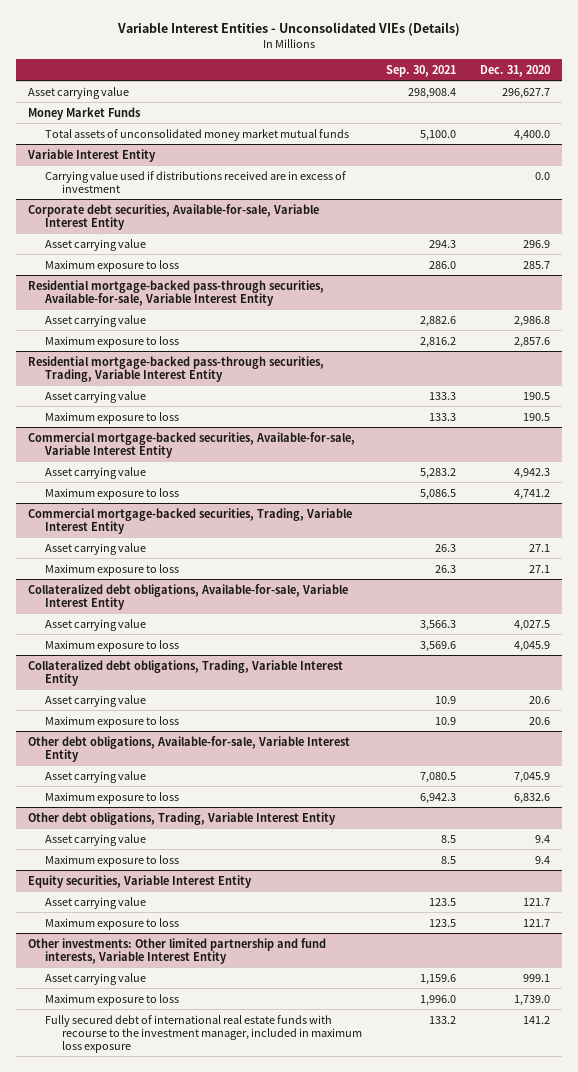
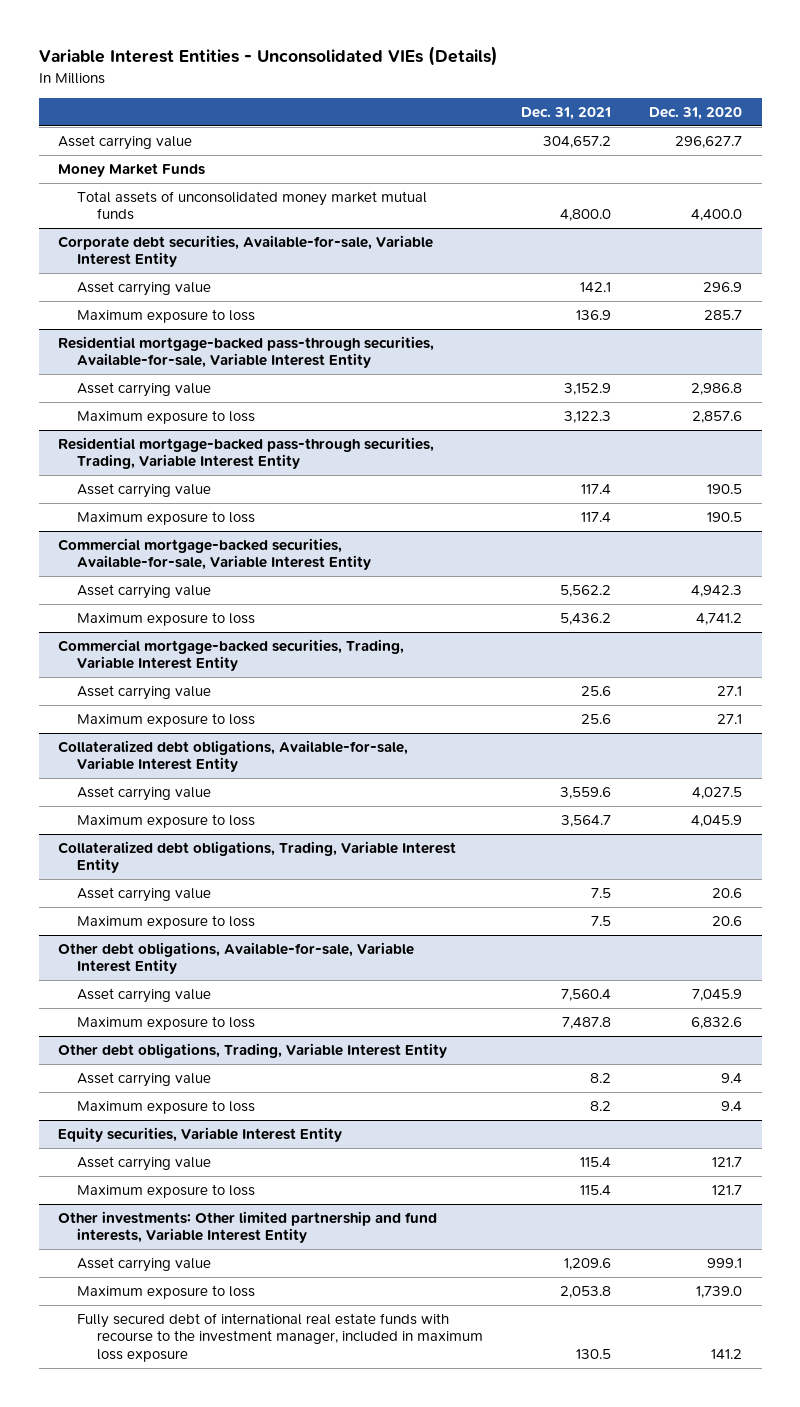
[386,64,457,77] Sep. 30, 2021 -> none
none -> [521,107,612,121] Dec. 31, 2021
[27,148,157,162] Variable Interest Entity -> none
[45,170,347,193] Carrying value used if distributions received are in excess of investment -> none

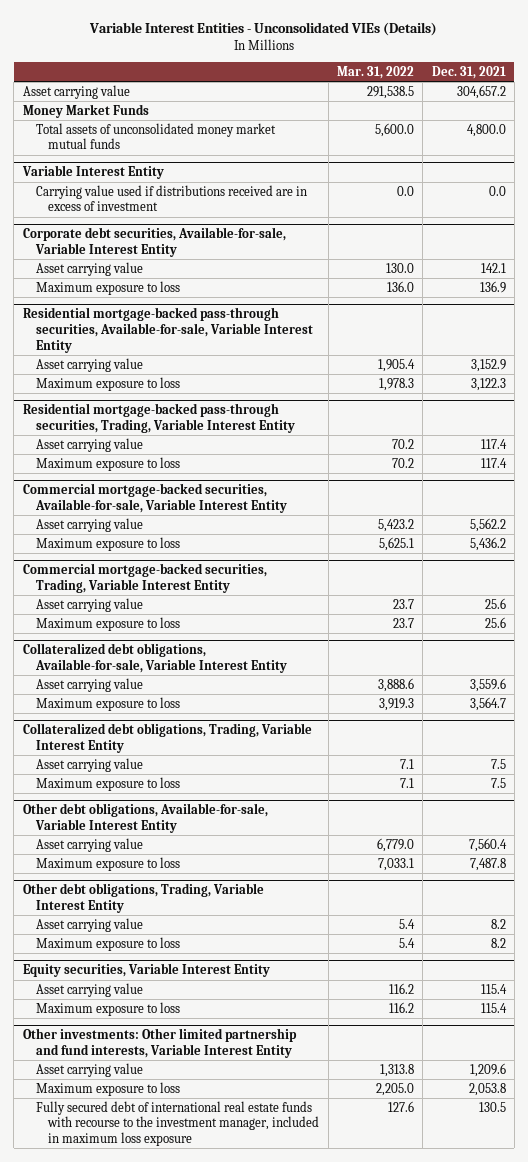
[649,107,743,121] Dec. 31, 2020 -> none
none -> [337,65,415,79] Mar. 31, 2022
none -> [21,165,164,180] Variable Interest Entity
none -> [35,184,307,212] Carrying value used if distributions received are in excess of investment

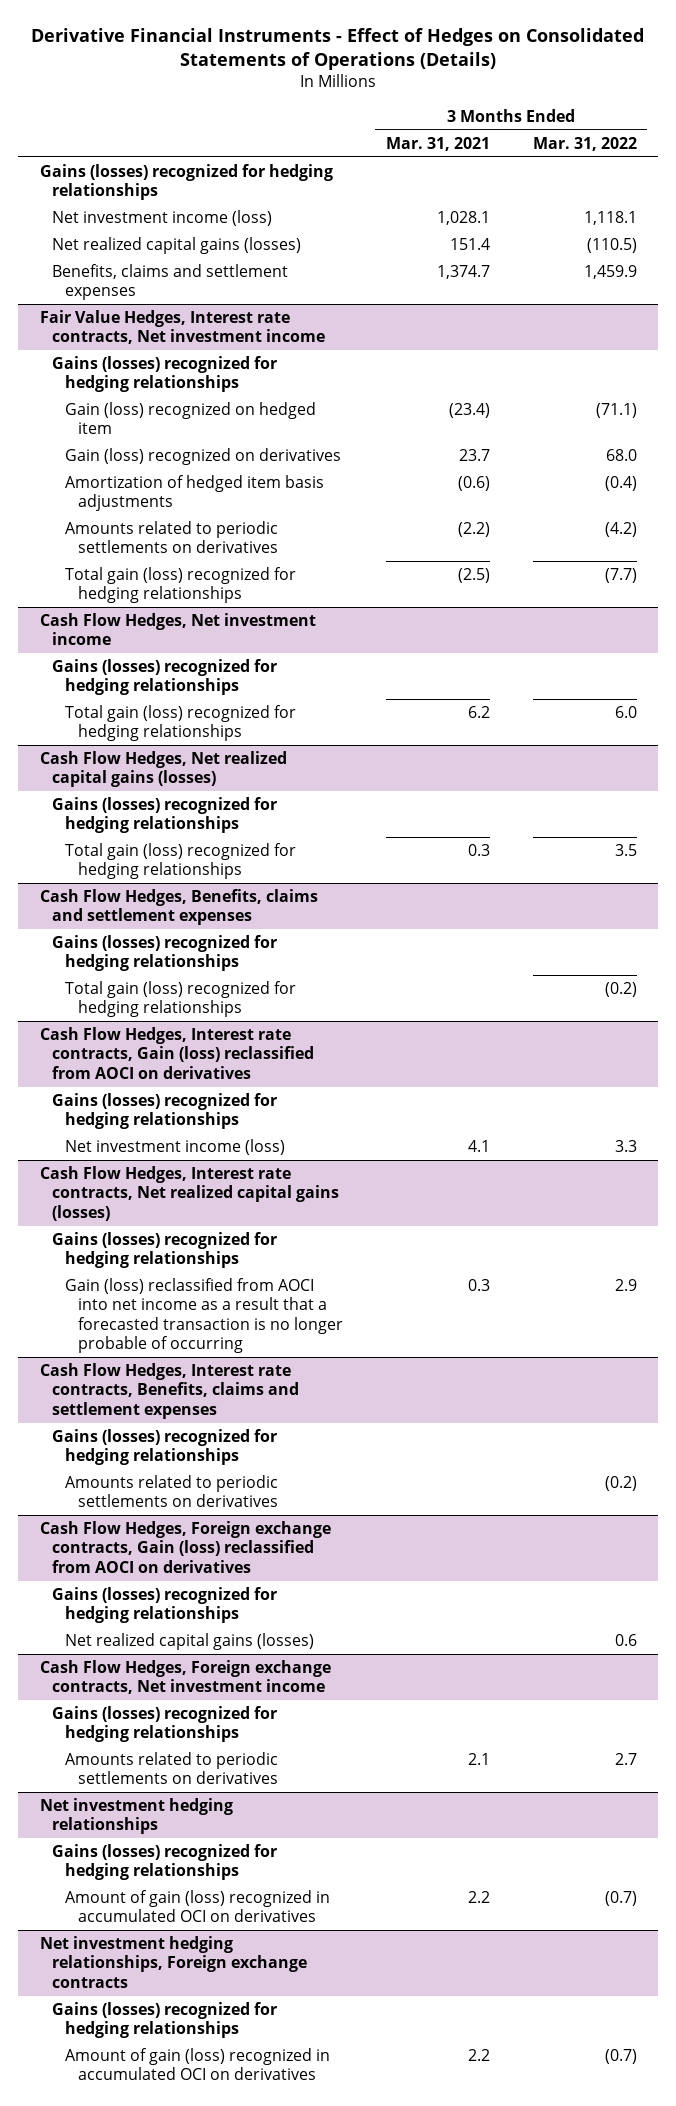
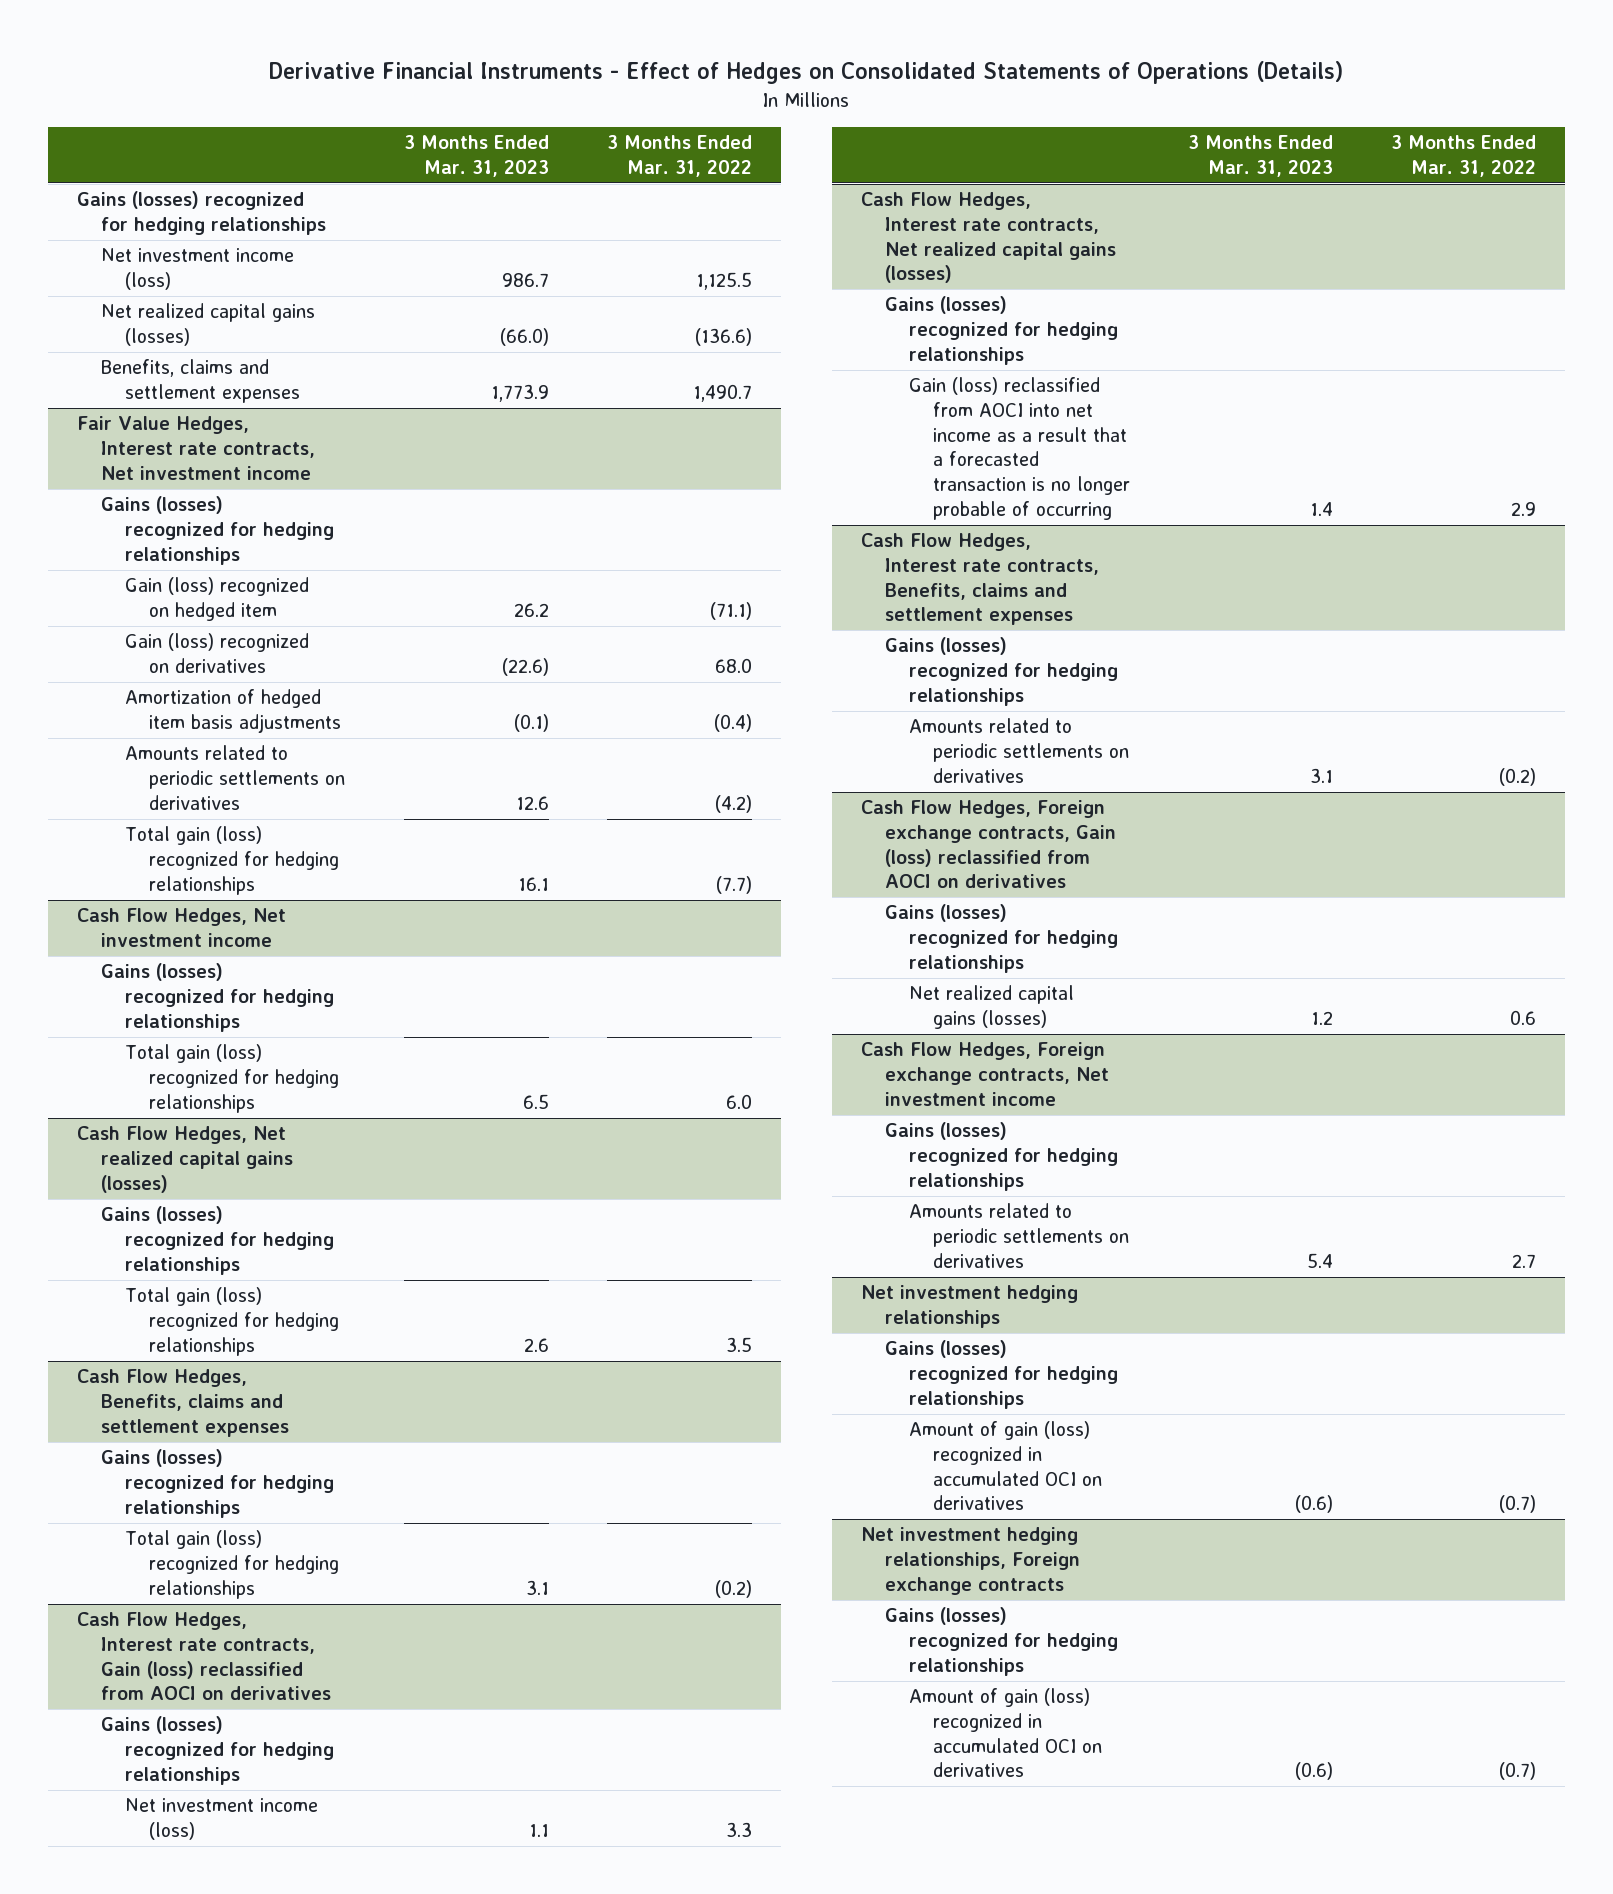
[385,136,490,151] Mar. 31, 2021 -> none
none -> [404,135,550,177] 3 Months Ended Mar. 31, 2023
[583,211,637,226] 1,118.1 -> [696,272,753,291] 1,125.5
[586,238,637,254] (110.5) -> [695,328,753,347] (136.6)
[583,265,637,280] 1,459.9 -> [693,384,753,403] 1,490.7

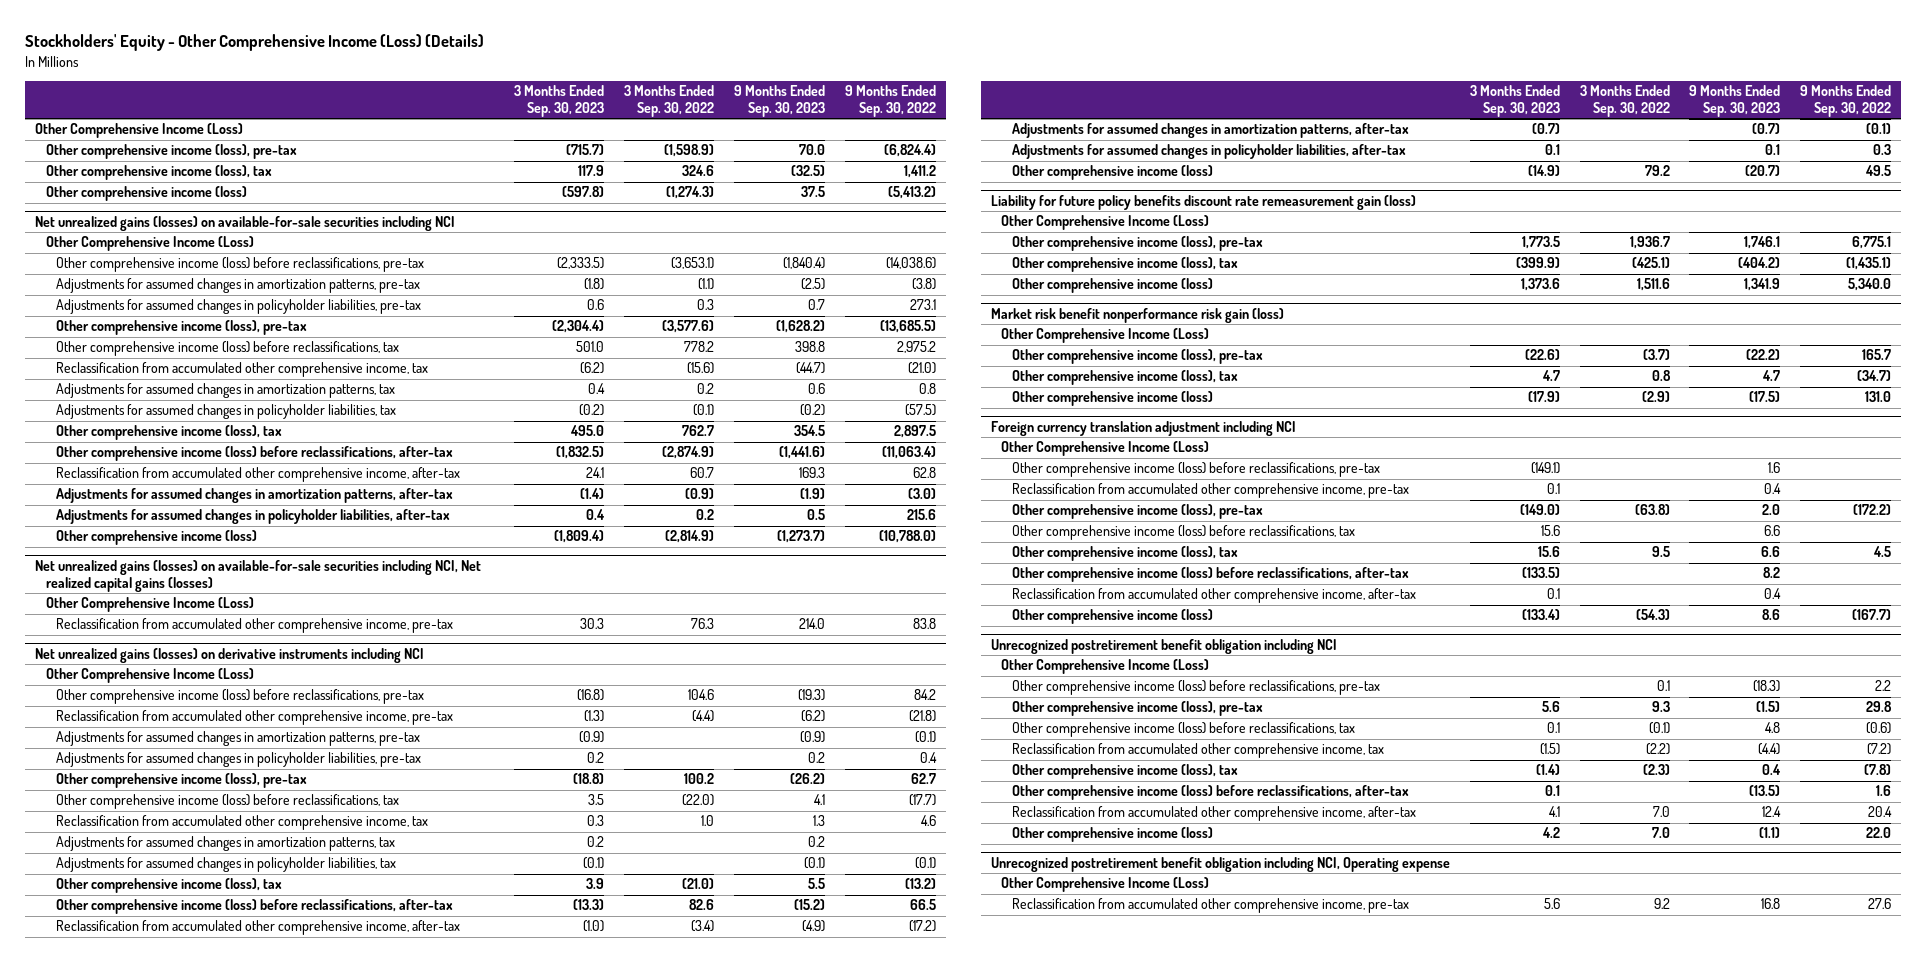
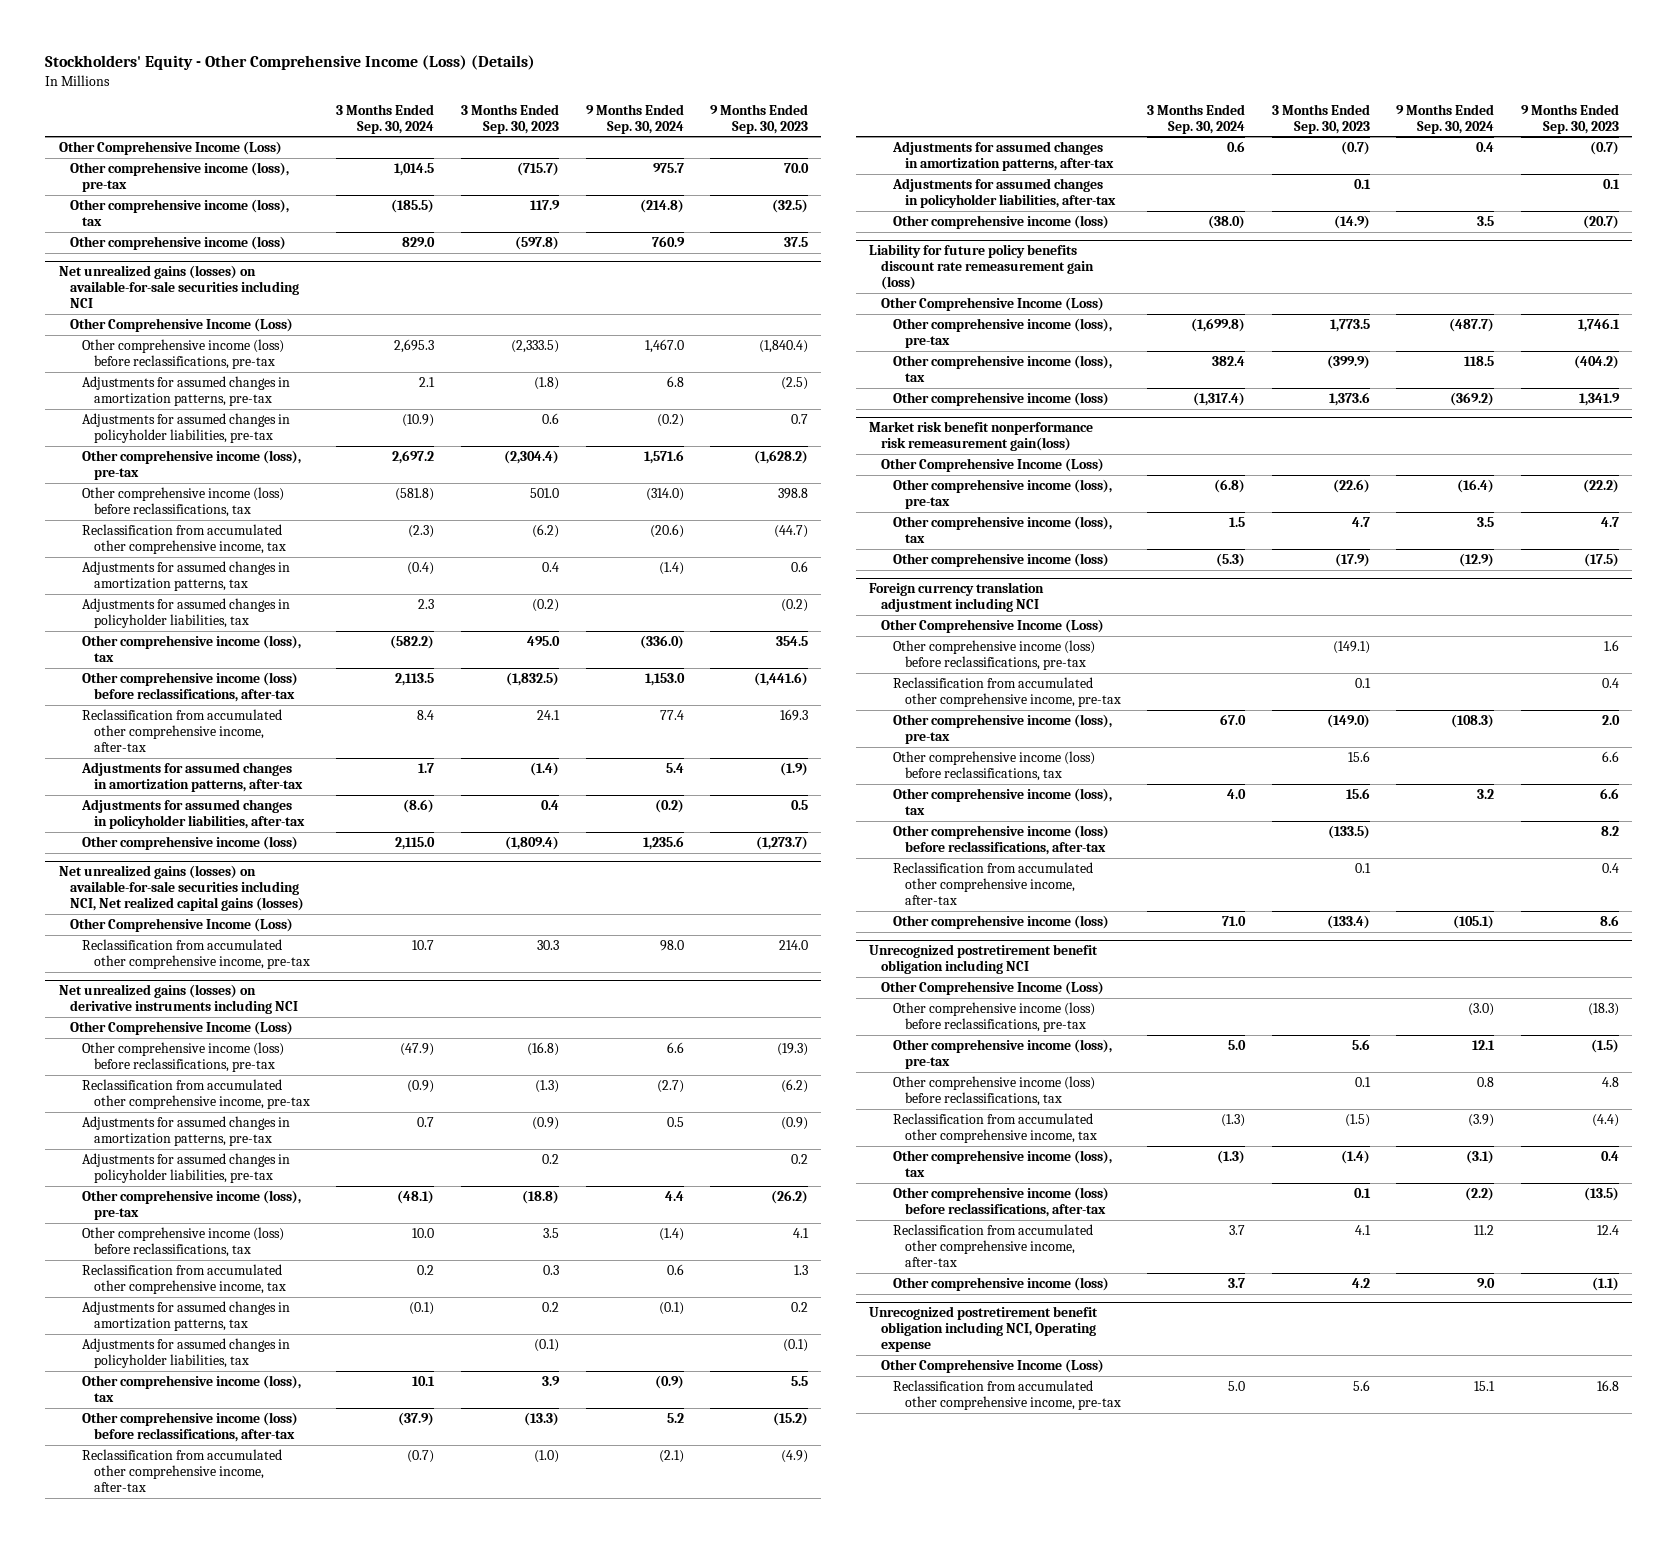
[623,85,714,118] 3 Months Ended Sep. 30, 2022 -> none
[844,85,936,118] 9 Months Ended Sep. 30, 2022 -> none
none -> [336,103,435,134] 3 Months Ended Sep. 30, 2024
none -> [585,103,684,134] 9 Months Ended Sep. 30, 2024
[990,307,1284,323] Market risk benefit nonperformance risk gain (loss) -> [869,421,1094,452] Market risk benefit nonperformance risk remeasurement gain(loss)

